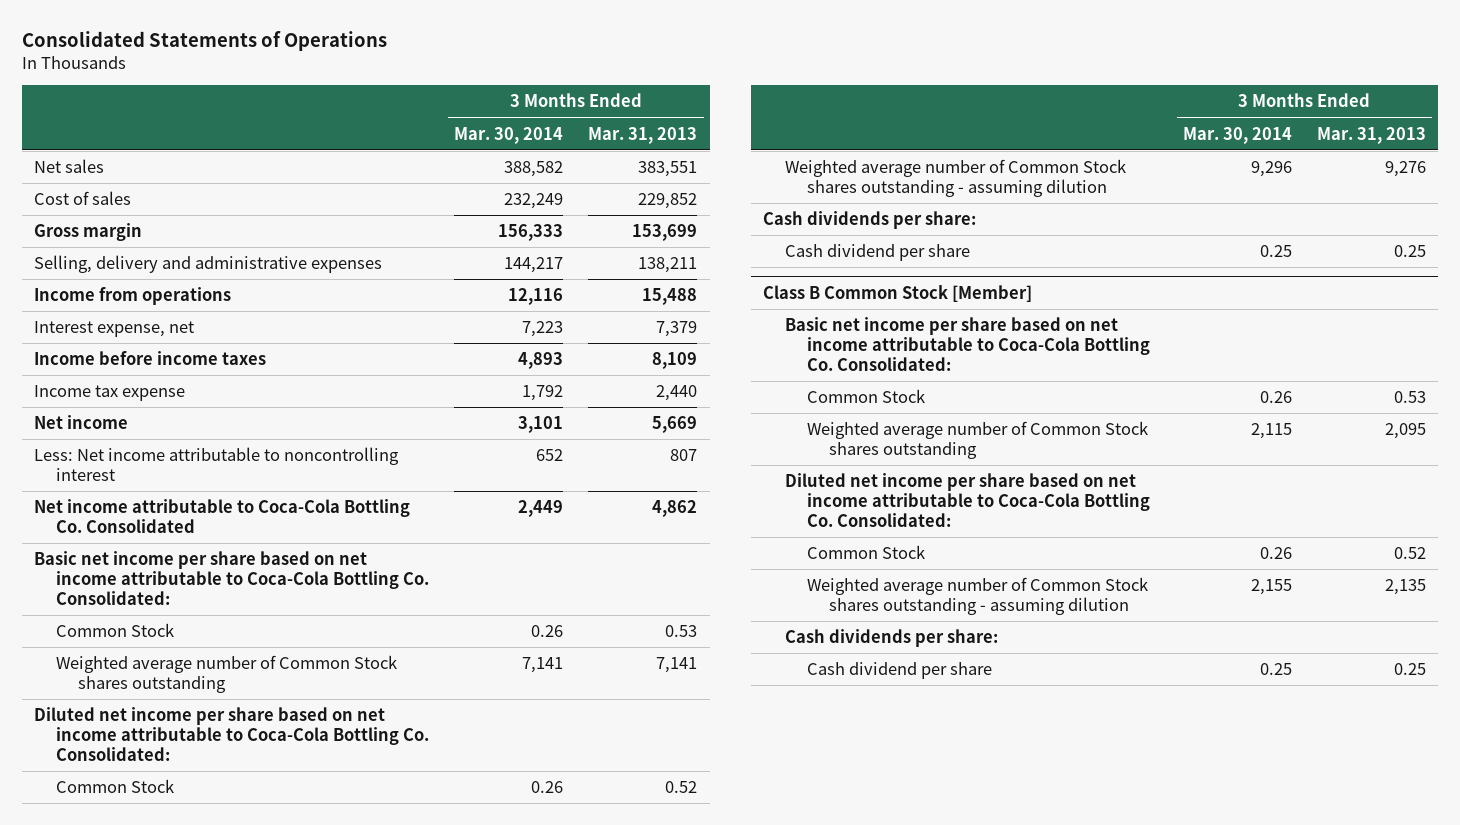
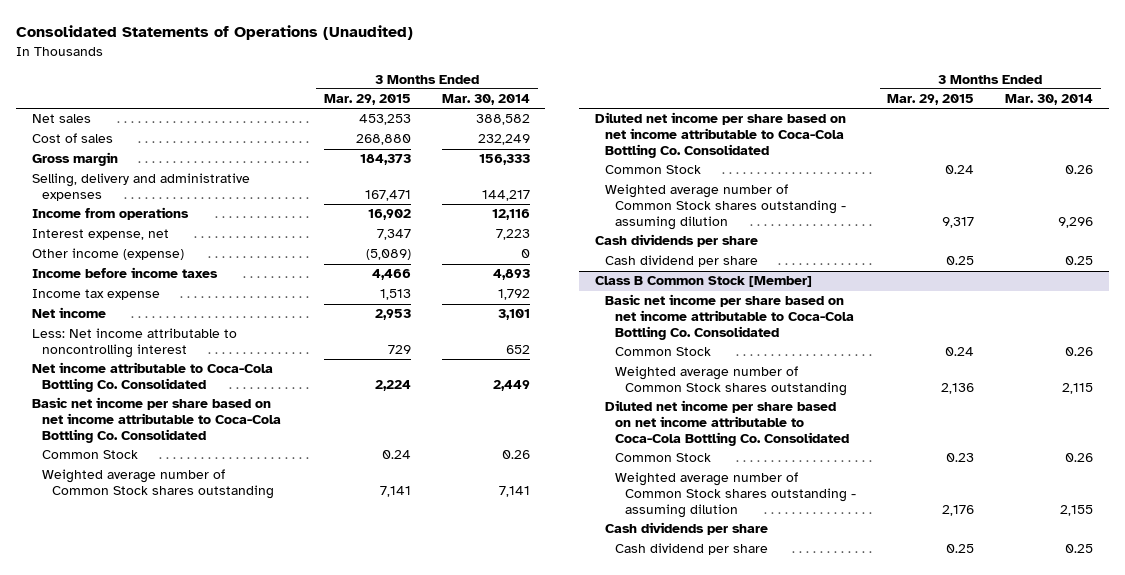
[21,31,387,52] Consolidated Statements of Operations -> [16,25,414,41] Consolidated Statements of Operations (Unaudited)
[588,126,698,144] Mar. 31, 2013 -> none
none -> [323,94,411,106] Mar. 29, 2015
none -> [31,248,184,261] Other income (expense)
[34,550,430,605] Basic net income per share based on net income attributable to Coca-Cola Bottling Co. Consolidated: -> [31,397,281,444] Basic net income per share based on net income attributable to Coca-Cola Bottling Co. Consolidated
[34,706,430,761] Diluted net income per share based on net income attributable to Coca-Cola Bottling Co. Consolidated: -> [594,112,846,159] Diluted net income per share based on net income attributable to Coca-Cola Bottling Co. Consolidated
[763,210,977,229] Cash dividends per share: -> [594,234,758,248] Cash dividends per share
[785,316,1151,371] Basic net income per share based on net income attributable to Coca-Cola Bottling Co. Consolidated: -> [604,294,855,341] Basic net income per share based on net income attributable to Coca-Cola Bottling Co. Consolidated
[785,472,1151,527] Diluted net income per share based on net income attributable to Coca-Cola Bottling Co. Consolidated: -> [604,400,850,447] Diluted net income per share based on net income attributable to Coca-Cola Bottling Co. Consolidated
[785,628,999,647] Cash dividends per share: -> [604,522,768,536] Cash dividends per share

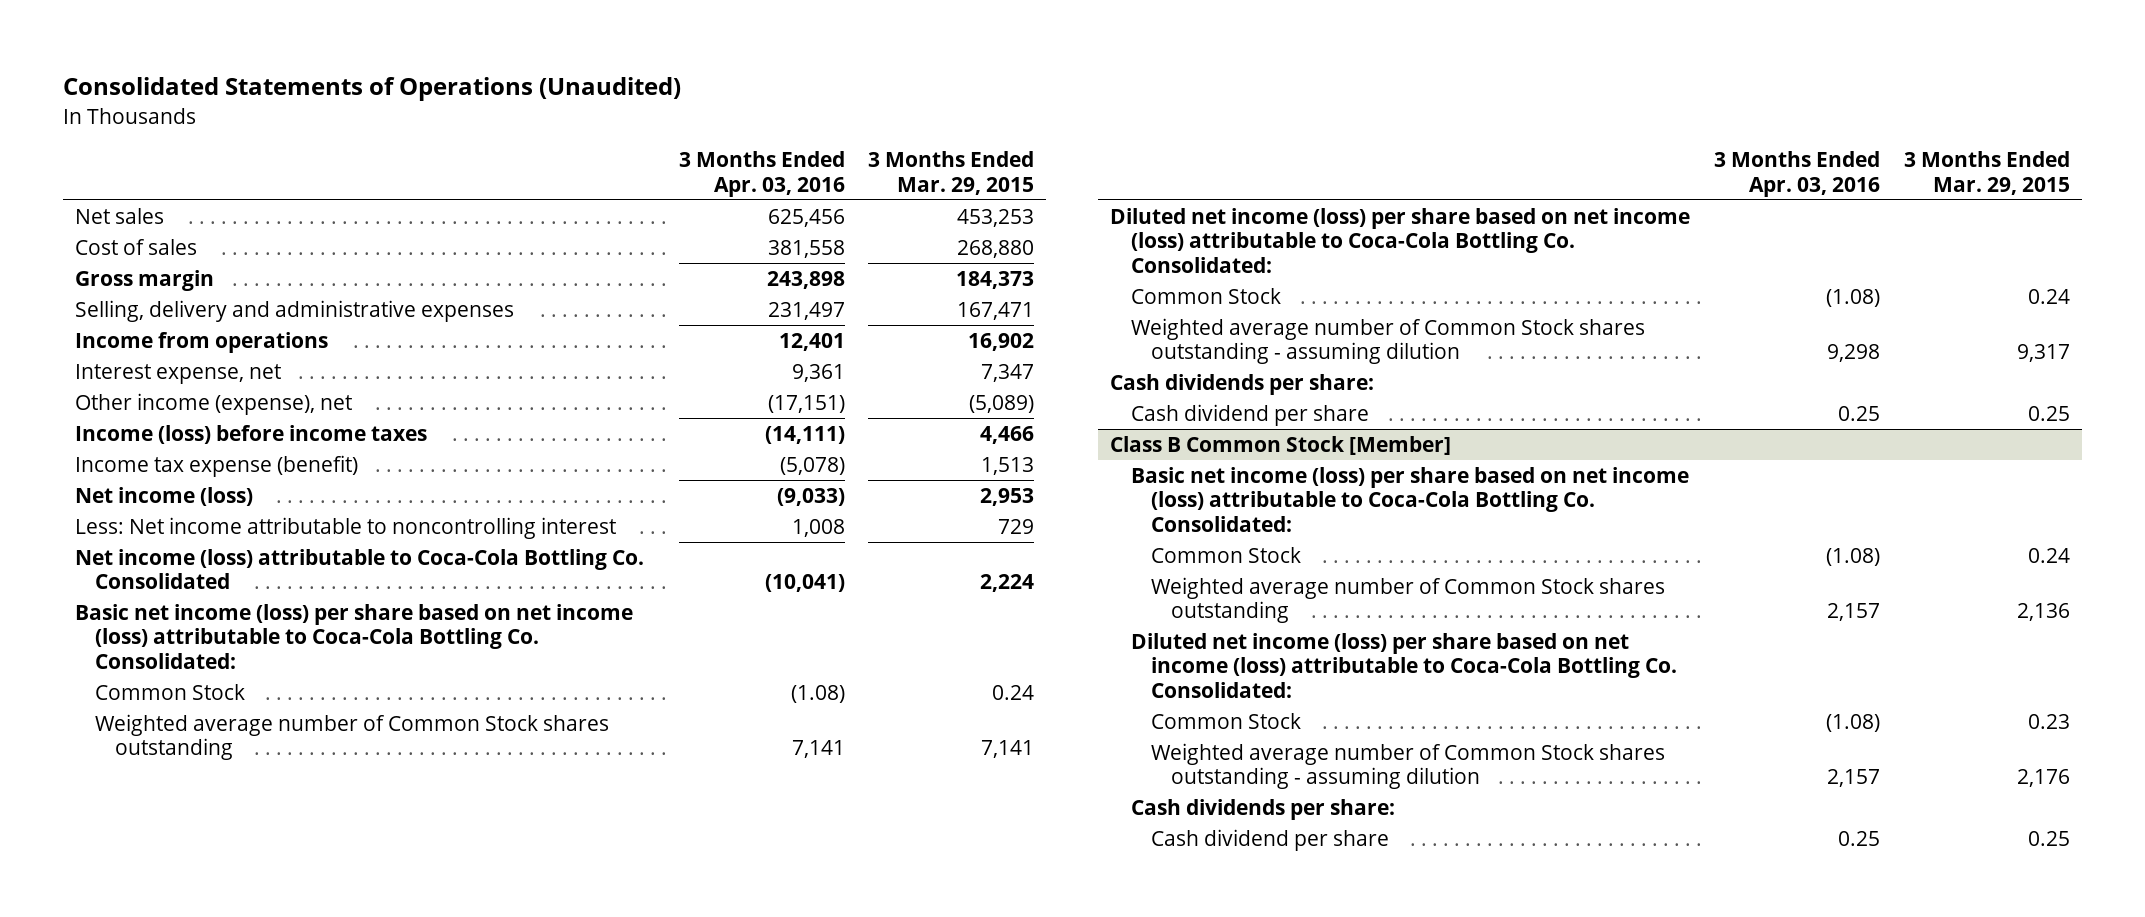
[441,94,530,106] Mar. 30, 2014 -> none
none -> [678,151,845,197] 3 Months Ended Apr. 03, 2016
[31,248,184,261] Other income (expense) -> [74,392,352,415] Other income (expense), net
[31,267,218,279] Income before income taxes -> [74,424,427,444] Income (loss) before income taxes
[31,289,160,301] Income tax expense -> [74,454,358,477] Income tax expense (benefit)
[31,307,106,319] Net income -> [74,486,253,506] Net income (loss)
[31,362,273,393] Net income attributable to Coca-Cola Bottling Co. Consolidated -> [74,548,644,590] Net income (loss) attributable to Coca-Cola Bottling Co. Consolidated
[31,397,281,444] Basic net income per share based on net income attributable to Coca-Cola Bottling Co. Consolidated -> [74,603,633,670] Basic net income (loss) per share based on net income (loss) attributable to Coca-Cola Bottling Co. Consolidated:
[594,112,846,159] Diluted net income per share based on net income attributable to Coca-Cola Bottling Co. Consolidated -> [1110,207,1691,274] Diluted net income (loss) per share based on net income (loss) attributable to Coca-Cola Bottling Co. Consolidated:
[594,234,758,248] Cash dividends per share -> [1110,373,1375,395] Cash dividends per share:
[604,294,855,341] Basic net income per share based on net income attributable to Coca-Cola Bottling Co. Consolidated -> [1130,466,1689,533] Basic net income (loss) per share based on net income (loss) attributable to Coca-Cola Bottling Co. Consolidated:
[604,400,850,447] Diluted net income per share based on net income attributable to Coca-Cola Bottling Co. Consolidated -> [1130,632,1677,699] Diluted net income (loss) per share based on net income (loss) attributable to Coca-Cola Bottling Co. Consolidated:
[604,522,768,536] Cash dividends per share -> [1130,798,1395,820] Cash dividends per share:

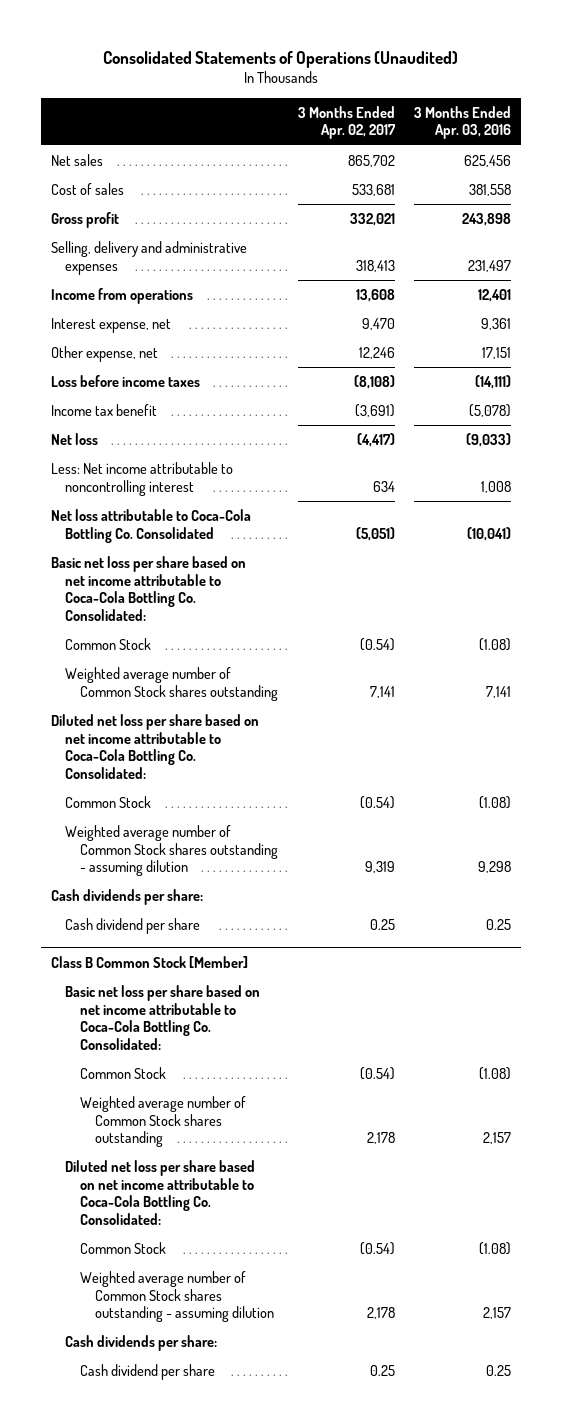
[868,151,1035,195] 3 Months Ended Mar. 29, 2015 -> none
none -> [297,105,396,140] 3 Months Ended Apr. 02, 2017
[74,269,214,291] Gross margin -> [50,211,119,228] Gross profit
[74,392,352,415] Other income (expense), net -> [50,345,158,362] Other expense, net
[767,394,845,413] (17,151) -> [482,346,512,359] 17,151
[74,424,427,444] Income (loss) before income taxes -> [50,374,200,387] Loss before income taxes
[74,454,358,477] Income tax expense (benefit) -> [50,403,157,416] Income tax benefit
[74,486,253,506] Net income (loss) -> [50,432,98,445] Net loss
[74,548,644,590] Net income (loss) attributable to Coca-Cola Bottling Co. Consolidated -> [50,508,251,543] Net loss attributable to Coca-Cola Bottling Co. Consolidated
[74,603,633,670] Basic net income (loss) per share based on net income (loss) attributable to Coca-Cola Bottling Co. Consolidated: -> [50,555,246,622] Basic net loss per share based on net income attributable to Coca-Cola Bottling Co. Consolidated:
[1110,207,1691,274] Diluted net income (loss) per share based on net income (loss) attributable to Coca-Cola Bottling Co. Consolidated: -> [50,713,259,780] Diluted net loss per share based on net income attributable to Coca-Cola Bottling Co. Consolidated:
[1130,466,1689,533] Basic net income (loss) per share based on net income (loss) attributable to Coca-Cola Bottling Co. Consolidated: -> [65,984,261,1051] Basic net loss per share based on net income attributable to Coca-Cola Bottling Co. Consolidated:
[1130,632,1677,699] Diluted net income (loss) per share based on net income (loss) attributable to Coca-Cola Bottling Co. Consolidated: -> [65,1159,256,1226] Diluted net loss per share based on net income attributable to Coca-Cola Bottling Co. Consolidated:

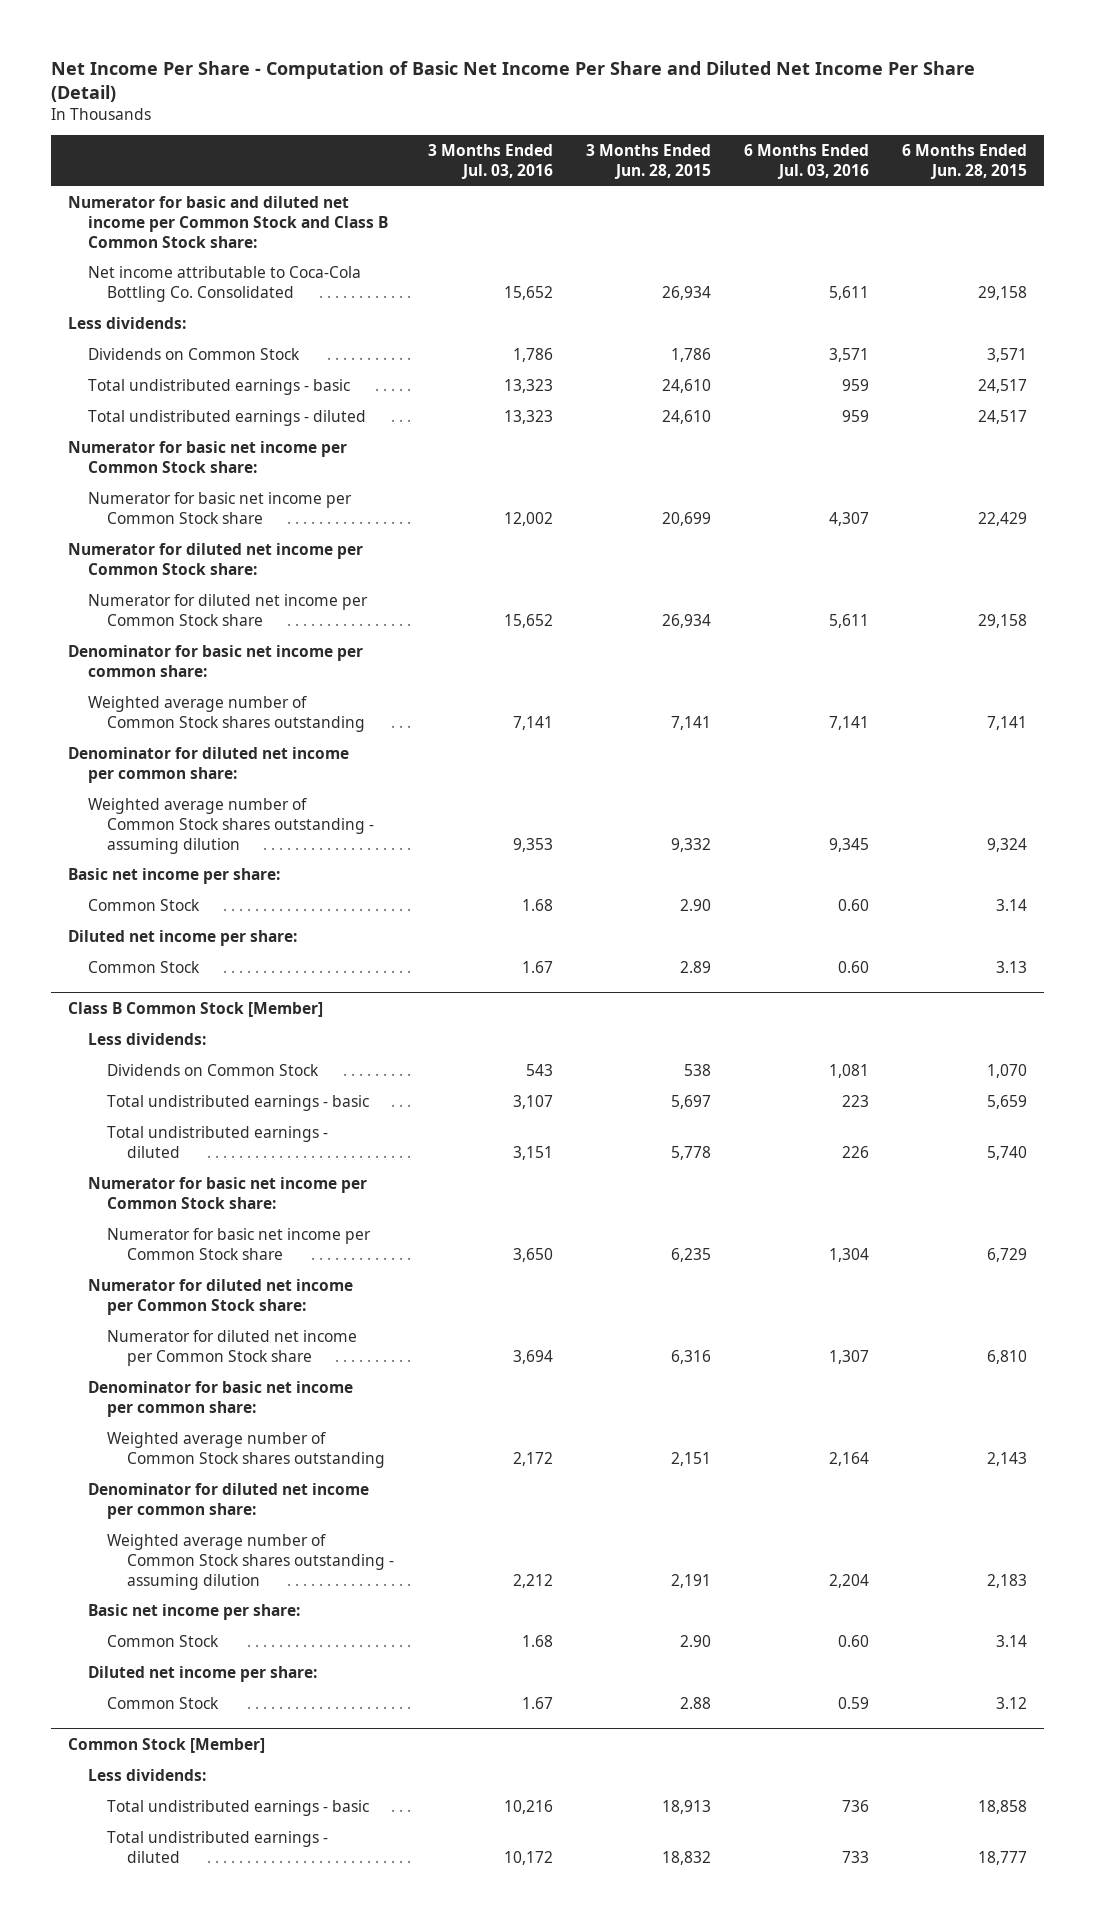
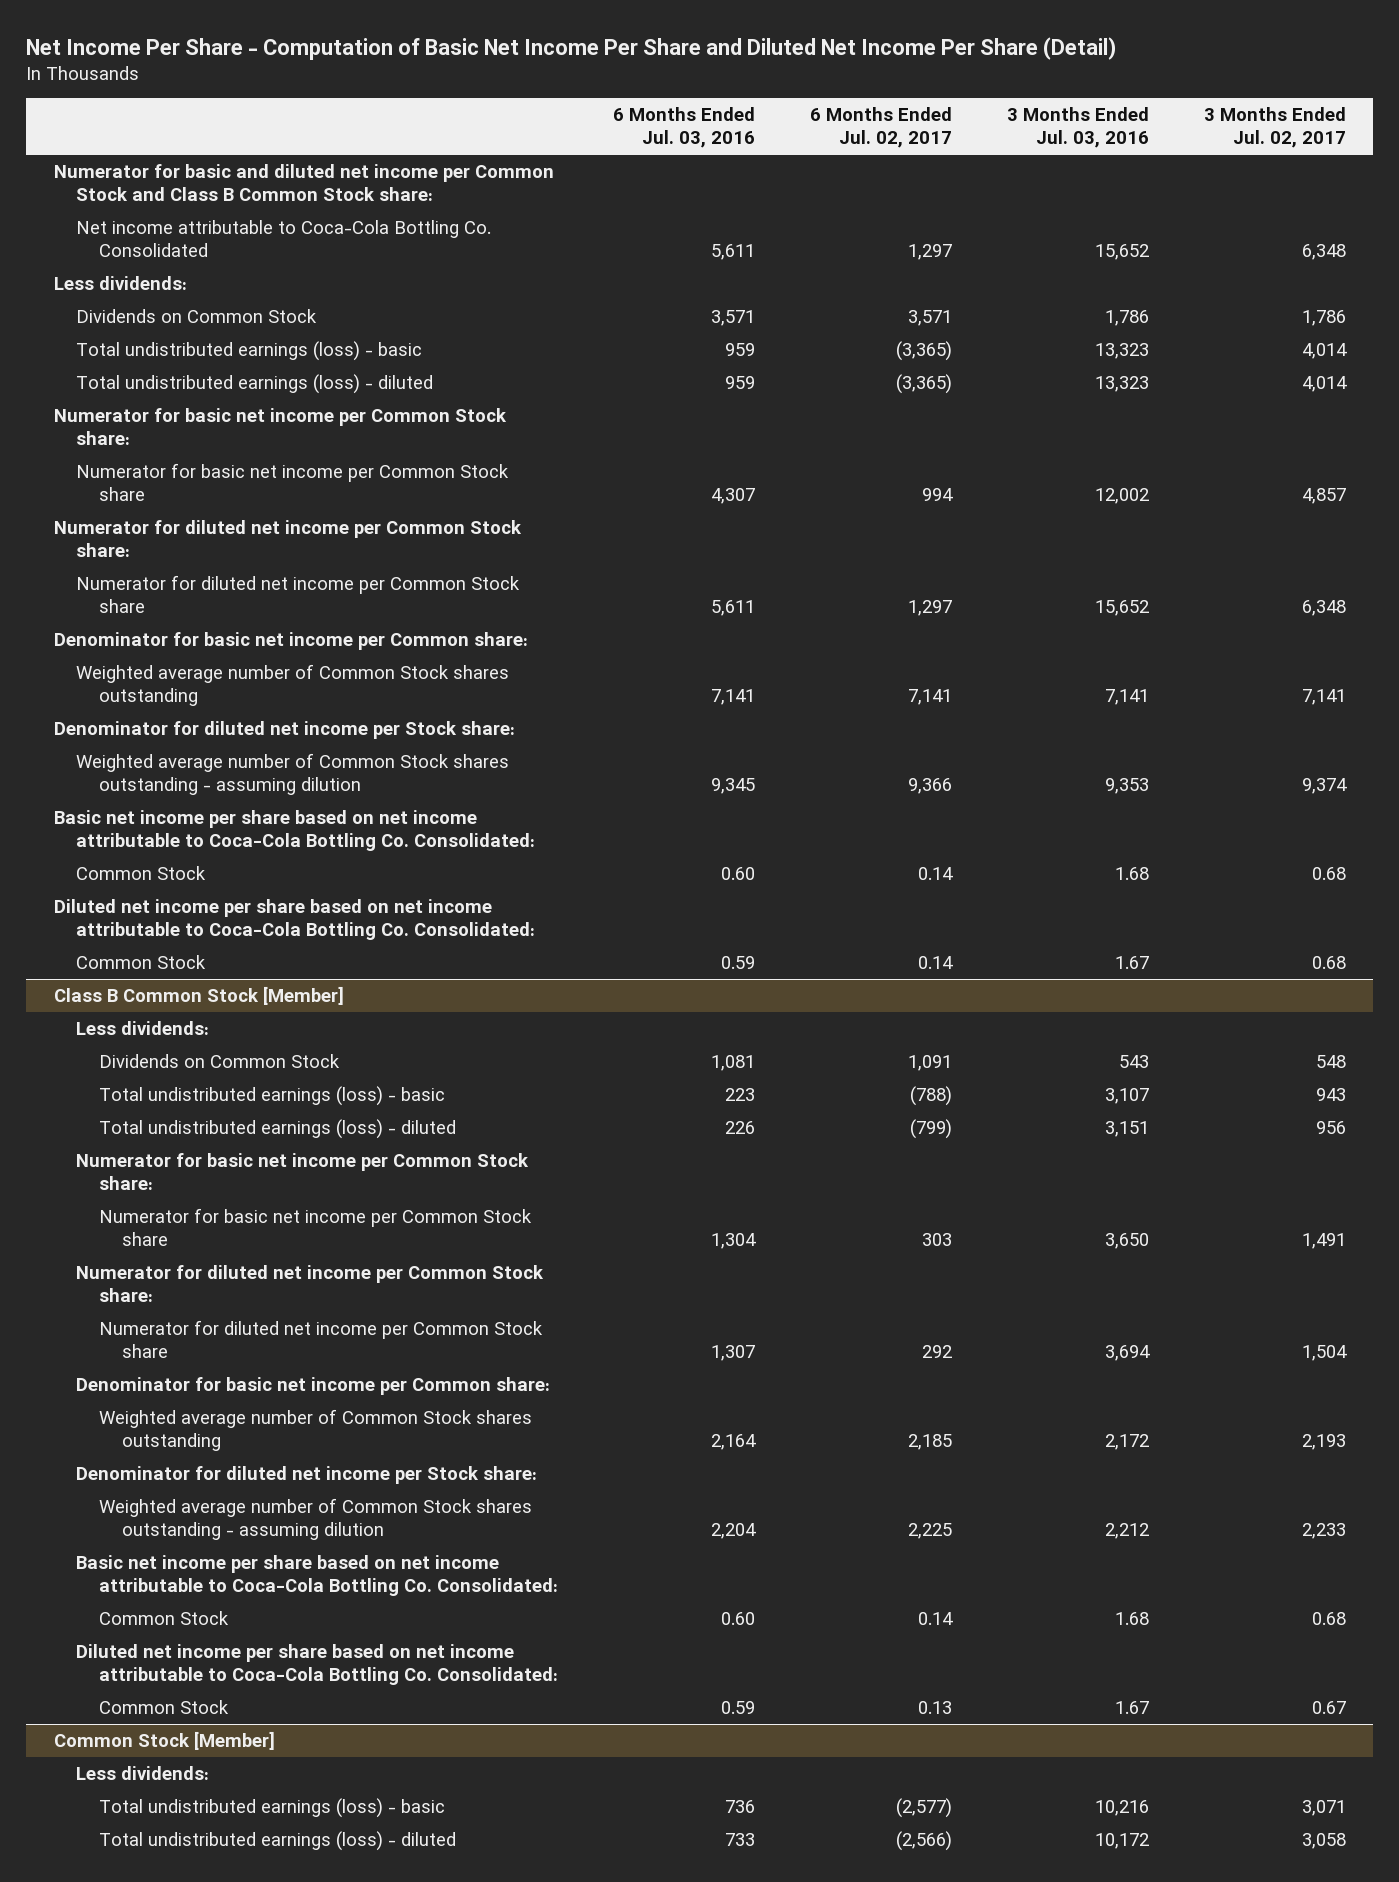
[585,144,711,180] 3 Months Ended Jun. 28, 2015 -> none
[902,144,1028,180] 6 Months Ended Jun. 28, 2015 -> none
none -> [809,107,952,149] 6 Months Ended Jul. 02, 2017
none -> [1203,107,1346,149] 3 Months Ended Jul. 02, 2017
[87,379,350,396] Total undistributed earnings - basic -> [76,340,423,361] Total undistributed earnings (loss) - basic
[87,410,366,427] Total undistributed earnings - diluted -> [76,373,434,394] Total undistributed earnings (loss) - diluted
[67,645,363,677] Denominator for basic net income per common share: -> [53,631,528,650] Denominator for basic net income per Common share:
[67,747,349,783] Denominator for diluted net income per common share: -> [53,720,515,739] Denominator for diluted net income per Stock share:
[67,868,280,885] Basic net income per share: -> [53,809,536,851] Basic net income per share based on net income attributable to Coca-Cola Bottling Co. Consolidated:
[67,930,297,947] Diluted net income per share: -> [53,898,536,940] Diluted net income per share based on net income attributable to Coca-Cola Bottling Co. Consolidated:
[838,961,870,974] 0.60 -> [720,955,755,969] 0.59
[107,1095,370,1112] Total undistributed earnings - basic -> [98,1085,445,1106] Total undistributed earnings (loss) - basic
[107,1126,329,1158] Total undistributed earnings - diluted -> [98,1118,456,1139] Total undistributed earnings (loss) - diluted
[87,1381,353,1417] Denominator for basic net income per common share: -> [76,1376,551,1395] Denominator for basic net income per Common share:
[87,1483,369,1519] Denominator for diluted net income per common share: -> [76,1465,538,1484] Denominator for diluted net income per Stock share:
[87,1604,300,1621] Basic net income per share: -> [76,1554,558,1596] Basic net income per share based on net income attributable to Coca-Cola Bottling Co. Consolidated:
[87,1666,317,1683] Diluted net income per share: -> [76,1643,558,1685] Diluted net income per share based on net income attributable to Coca-Cola Bottling Co. Consolidated:
[107,1800,370,1817] Total undistributed earnings - basic -> [98,1797,445,1818] Total undistributed earnings (loss) - basic
[107,1831,329,1863] Total undistributed earnings - diluted -> [98,1830,456,1851] Total undistributed earnings (loss) - diluted

